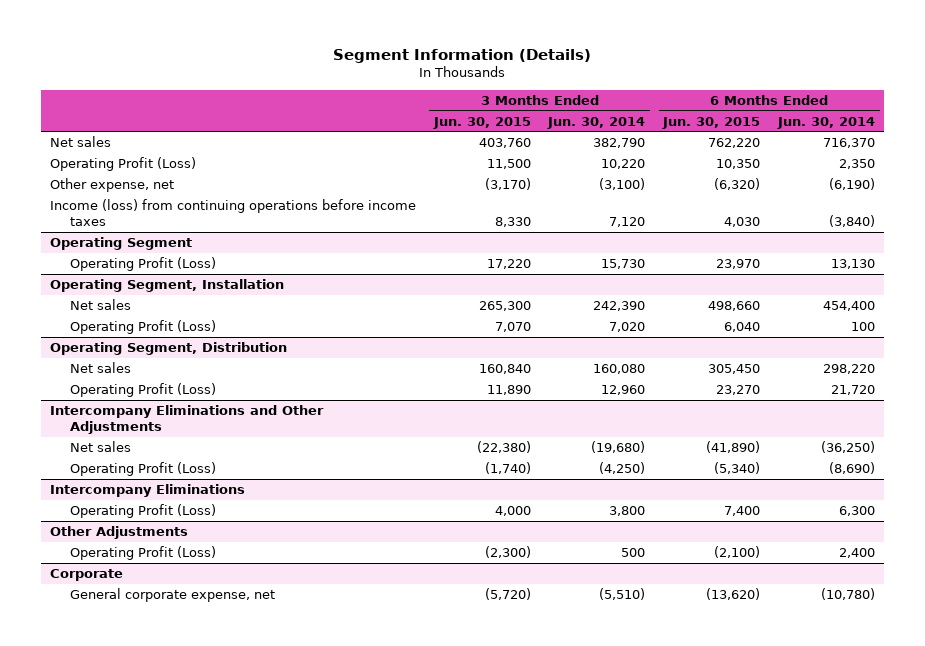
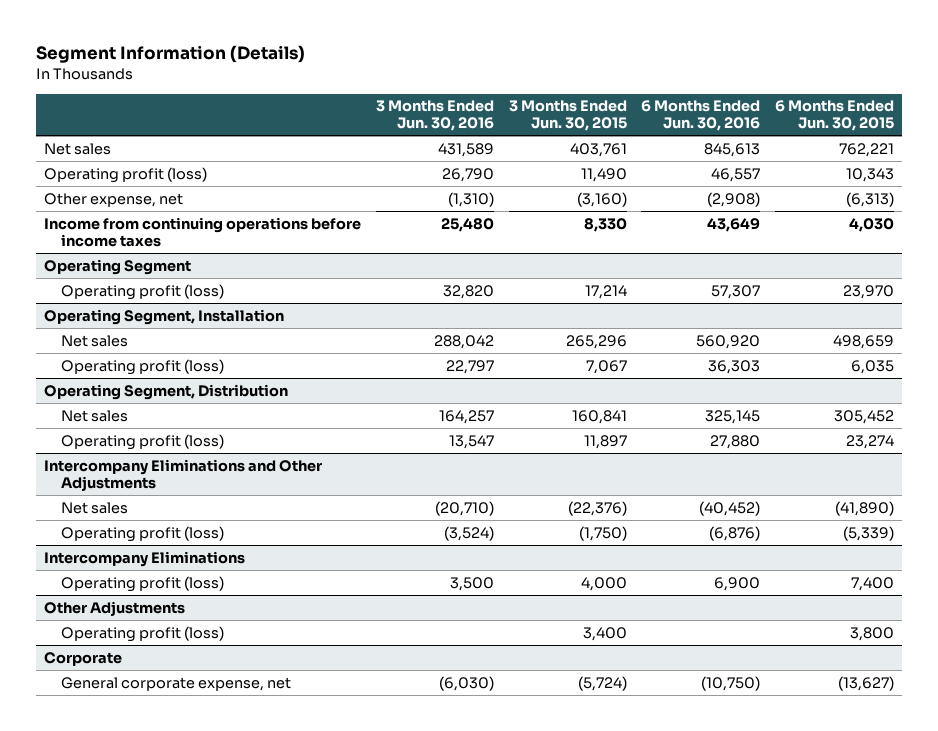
[547,116,646,129] Jun. 30, 2014 -> none
[777,116,876,129] Jun. 30, 2014 -> none
none -> [375,100,494,132] 3 Months Ended Jun. 30, 2016
none -> [641,100,761,132] 6 Months Ended Jun. 30, 2016
[478,137,531,148] 403,760 -> [569,142,627,157] 403,761
[708,137,761,148] 762,220 -> [839,142,895,157] 762,221
[49,156,196,171] Operating Profit (Loss) -> [43,166,207,183] Operating profit (loss)
[486,158,531,169] 11,500 -> [580,167,627,182] 11,490
[716,158,761,169] 10,350 -> [846,167,895,182] 10,343
[484,177,531,190] (3,170) -> [576,191,627,207] (3,160)
[714,177,761,190] (6,320) -> [846,191,895,207] (6,313)
[49,198,416,227] Income (loss) from continuing operations before income taxes -> [43,216,361,247] Income from continuing operations before income taxes
[69,256,216,271] Operating Profit (Loss) -> [60,283,224,300] Operating profit (loss)
[486,258,531,269] 17,220 -> [584,284,627,299] 17,214
[478,300,531,311] 265,300 -> [565,334,627,349] 265,296
[708,300,761,311] 498,660 -> [833,334,895,349] 498,659
[69,319,216,334] Operating Profit (Loss) -> [60,358,224,375] Operating profit (loss)
[494,321,531,332] 7,070 -> [585,359,627,374] 7,067
[724,321,761,332] 6,040 -> [851,359,895,374] 6,035
[478,363,531,374] 160,840 -> [571,409,627,424] 160,841
[708,363,761,374] 305,450 -> [834,409,895,424] 305,452
[69,382,216,397] Operating Profit (Loss) -> [60,433,224,450] Operating profit (loss)
[486,384,531,395] 11,890 -> [583,434,627,449] 11,897
[716,384,761,395] 23,270 -> [846,434,895,449] 23,274
[476,440,531,453] (22,380) -> [567,500,627,516] (22,376)
[69,461,216,476] Operating Profit (Loss) -> [60,525,224,542] Operating profit (loss)
[484,461,531,474] (1,740) -> [578,525,627,541] (1,750)
[714,461,761,474] (5,340) -> [843,525,895,541] (5,339)
[69,503,216,518] Operating Profit (Loss) -> [60,575,224,592] Operating profit (loss)
[69,545,216,560] Operating Profit (Loss) -> [60,625,224,642] Operating profit (loss)
[484,545,531,558] (2,300) -> [582,626,627,641] 3,400
[714,545,761,558] (2,100) -> [850,626,895,641] 3,800
[484,587,531,600] (5,720) -> [577,675,627,691] (5,724)
[706,587,761,600] (13,620) -> [838,675,895,691] (13,627)

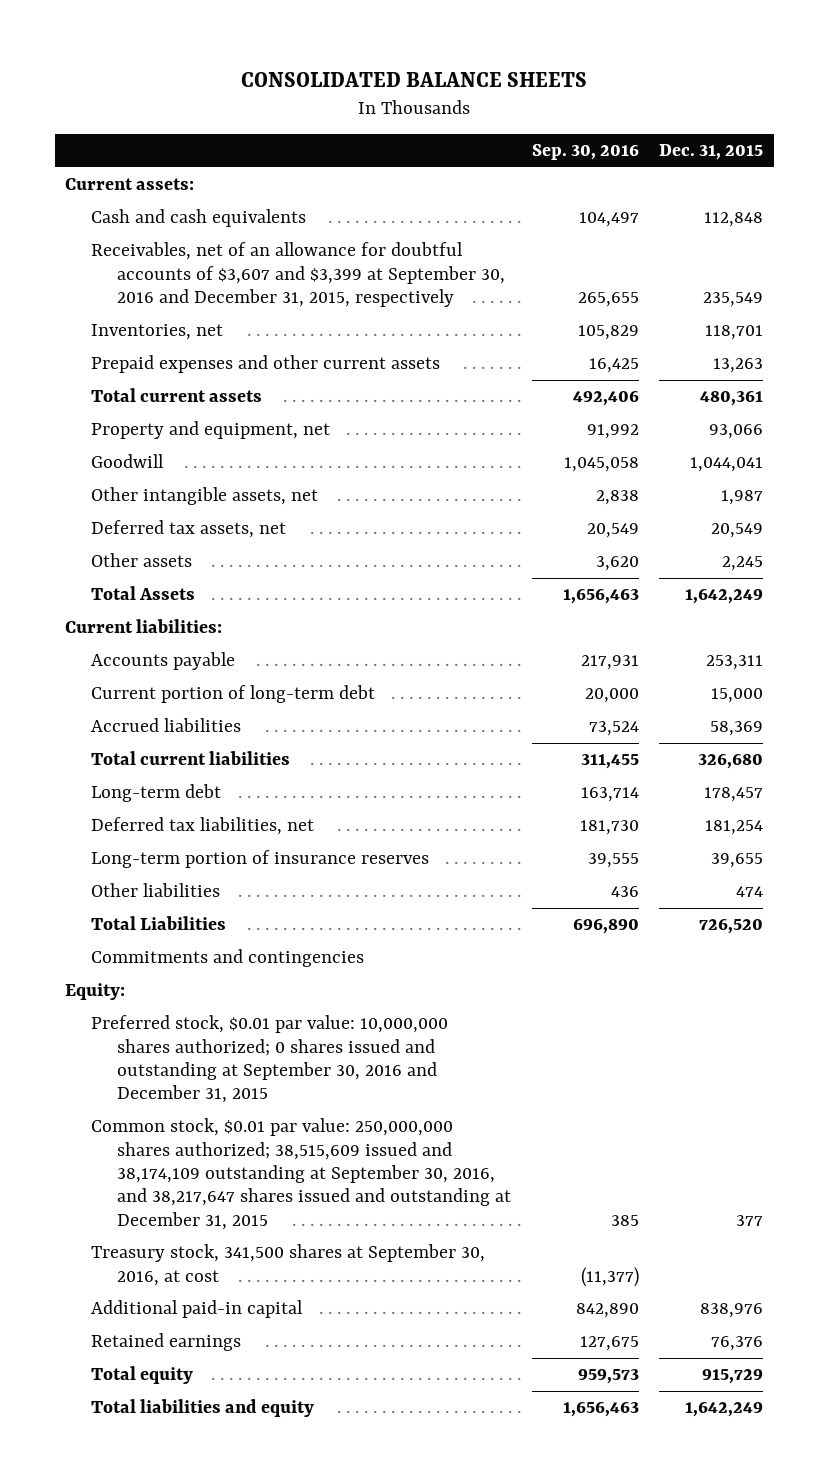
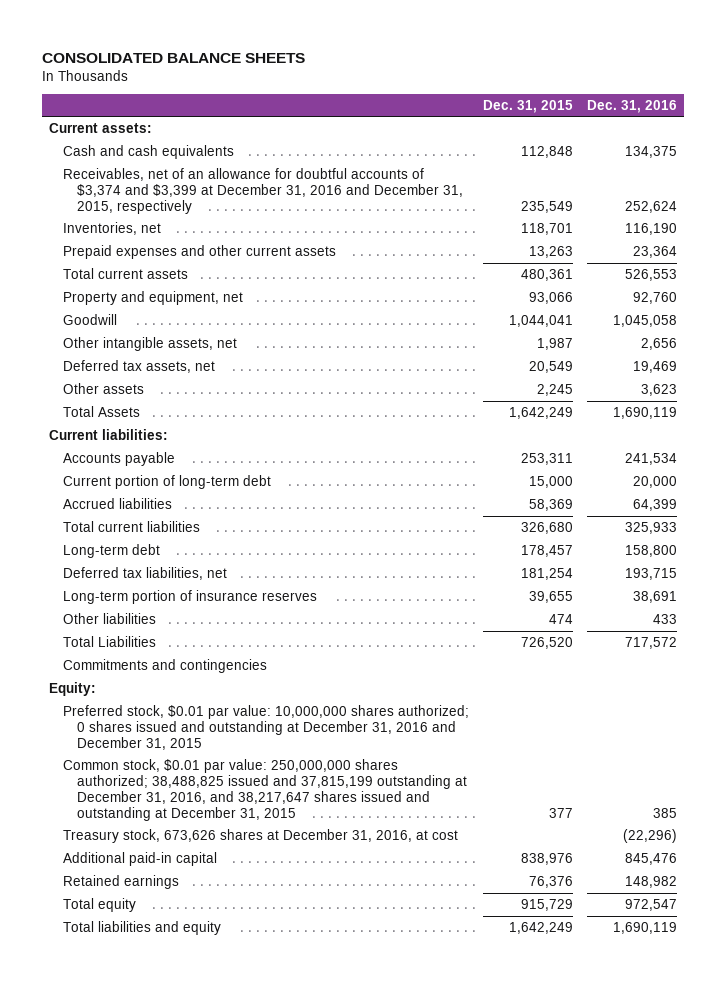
[531,144,639,161] Sep. 30, 2016 -> none
none -> [586,99,677,113] Dec. 31, 2016
[91,242,505,307] Receivables, net of an allowance for doubtful accounts of $3,607 and $3,399 at September 30, 2016 and December 31, 2015, respectively -> [62,167,463,214] Receivables, net of an allowance for doubtful accounts of $3,374 and $3,399 at December 31, 2016 and December 31, 2015, respectively
[91,1015,449,1104] Preferred stock, $0.01 par value: 10,000,000 shares authorized; 0 shares issued and outstanding at September 30, 2016 and December 31, 2015 -> [62,704,469,750] Preferred stock, $0.01 par value: 10,000,000 shares authorized; 0 shares issued and outstanding at December 31, 2016 and December 31, 2015
[91,1118,511,1230] Common stock, $0.01 par value: 250,000,000 shares authorized; 38,515,609 issued and 38,174,109 outstanding at September 30, 2016, and 38,217,647 shares issued and outstanding at December 31, 2015 -> [62,758,467,821] Common stock, $0.01 par value: 250,000,000 shares authorized; 38,488,825 issued and 37,815,199 outstanding at December 31, 2016, and 38,217,647 shares issued and outstanding at December 31, 2015
[91,1244,486,1286] Treasury stock, 341,500 shares at September 30, 2016, at cost -> [62,828,458,843] Treasury stock, 673,626 shares at December 31, 2016, at cost

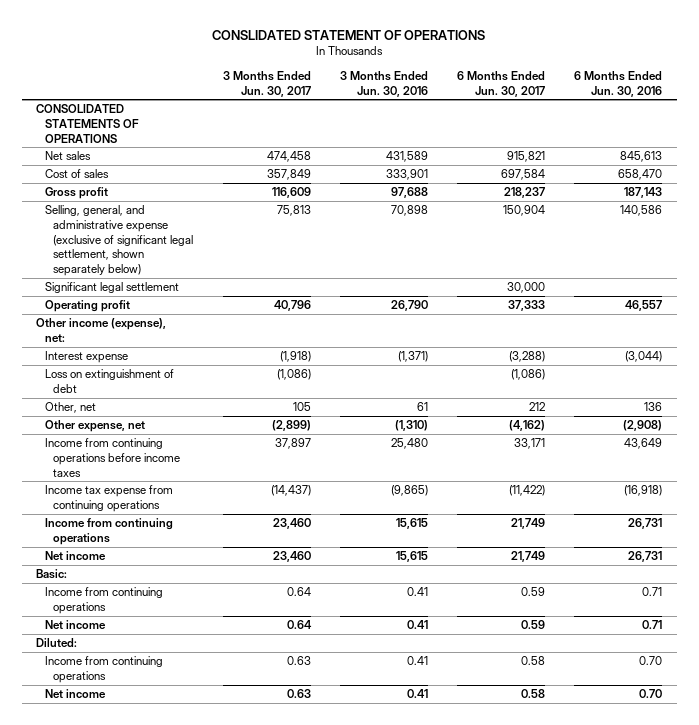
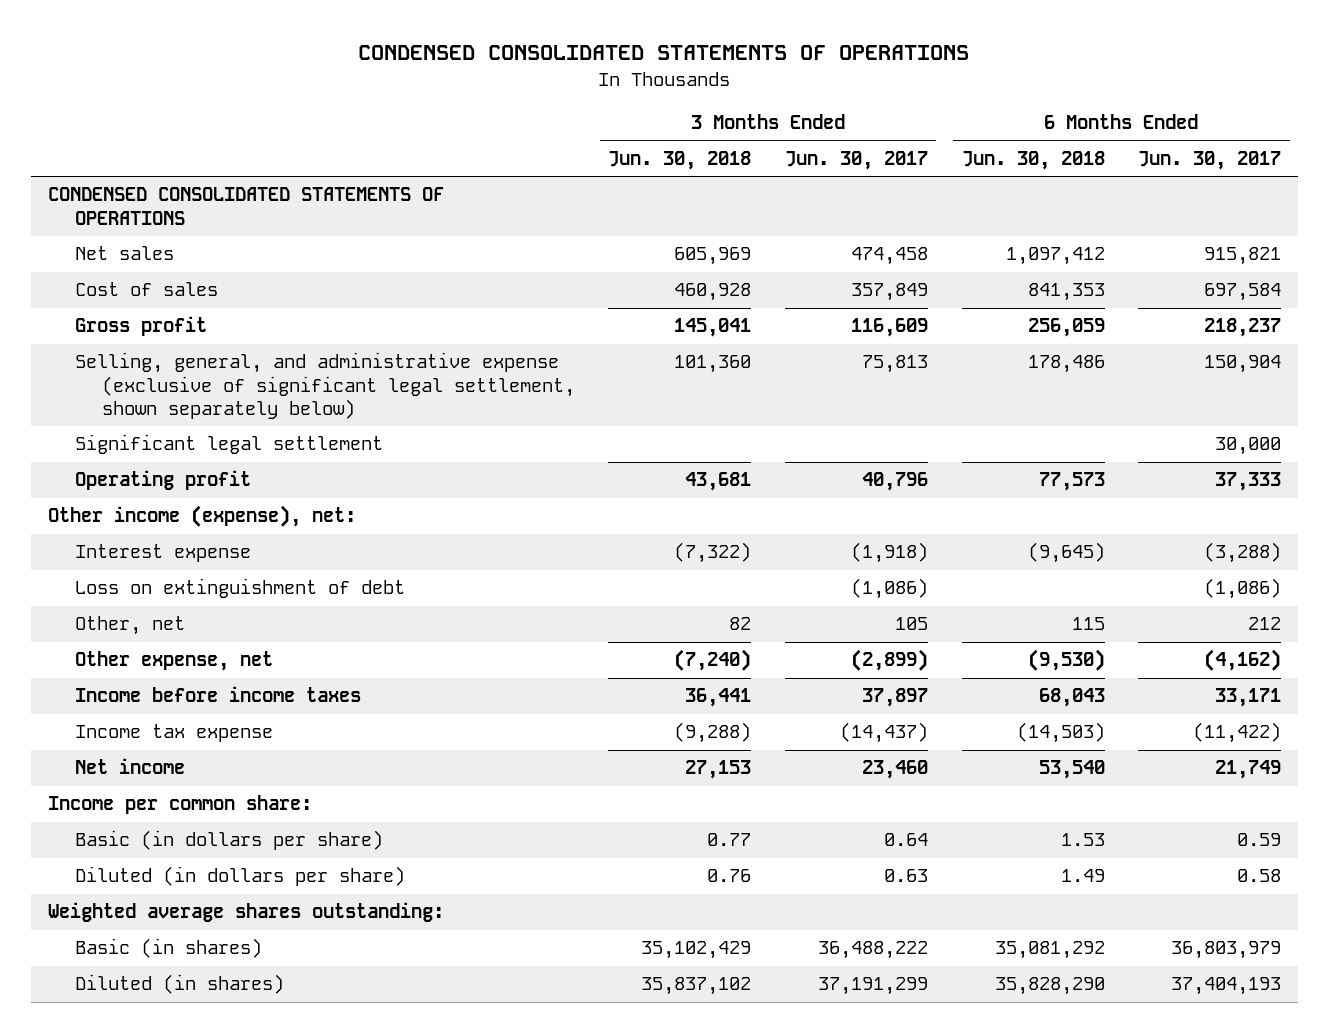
[212,29,486,40] CONSLIDATED STATEMENT OF OPERATIONS -> [358,45,970,61] CONDENSED CONSOLIDATED STATEMENTS OF OPERATIONS
[339,70,428,97] 3 Months Ended Jun. 30, 2016 -> none
[574,70,663,97] 6 Months Ended Jun. 30, 2016 -> none
none -> [608,151,752,171] Jun. 30, 2018
none -> [961,151,1105,171] Jun. 30, 2018
[36,104,139,143] CONSOLIDATED STATEMENTS OF OPERATIONS -> [47,187,444,225] CONDENSED CONSOLIDATED STATEMENTS OF OPERATIONS
[44,518,173,545] Income from continuing operations -> none
[44,438,181,477] Income from continuing operations before income taxes -> [74,686,361,703] Income before income taxes
[44,485,173,512] Income tax expense from continuing operations -> [74,724,273,743] Income tax expense
[36,569,68,580] Basic: -> none
[44,587,163,614] Income from continuing operations -> none
[36,638,78,648] Diluted: -> none
[44,656,163,683] Income from continuing operations -> none
none -> [47,795,312,815] Income per common share:
[44,620,106,630] Net income -> [74,830,383,851] Basic (in dollars per share)
[44,689,106,699] Net income -> [74,866,405,887] Diluted (in dollars per share)
none -> [47,902,444,923] Weighted average shares outstanding:
none -> [74,938,262,959] Basic (in shares)
none -> [74,974,284,995] Diluted (in shares)

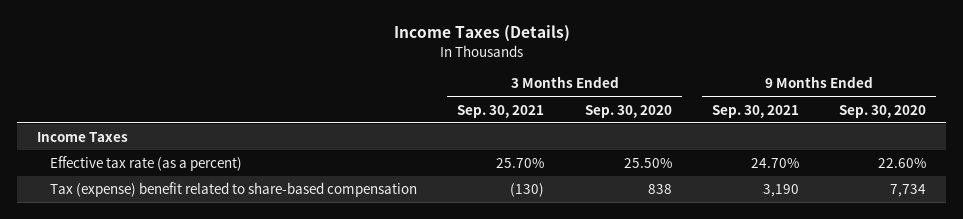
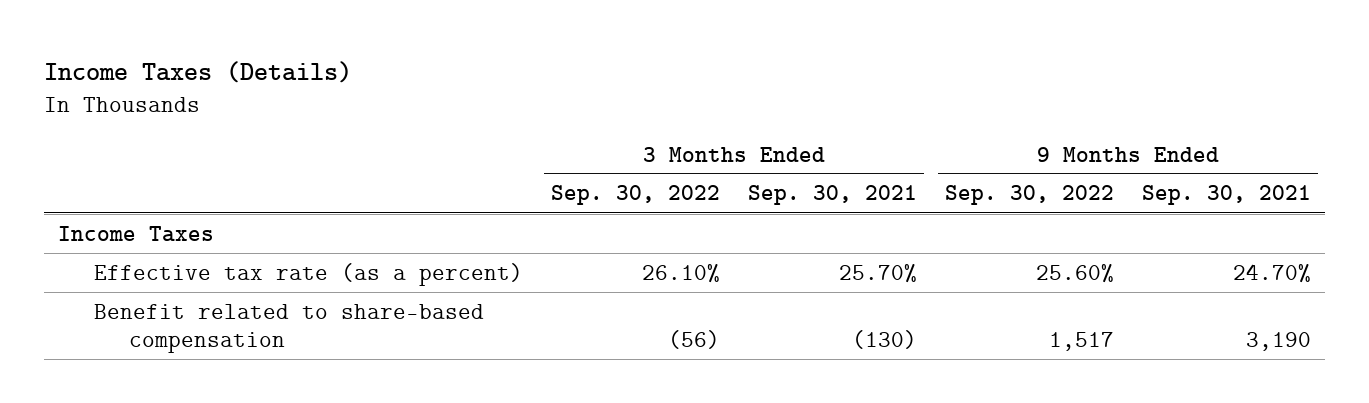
[584,104,672,118] Sep. 30, 2020 -> none
[839,104,927,118] Sep. 30, 2020 -> none
none -> [550,185,720,206] Sep. 30, 2022
none -> [944,185,1114,206] Sep. 30, 2022
[50,182,418,198] Tax (expense) benefit related to share-based compensation -> [93,303,484,353] Benefit related to share-based compensation

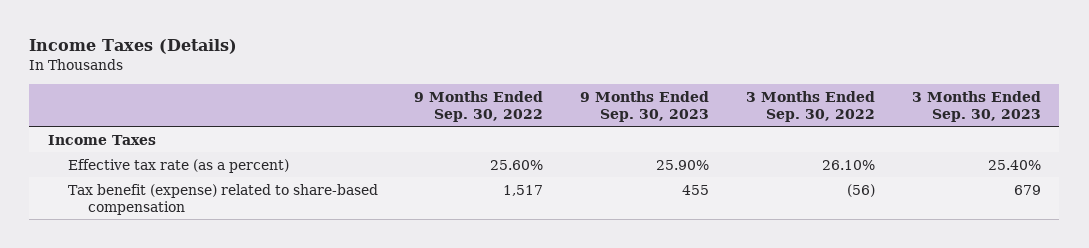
[747,185,917,206] Sep. 30, 2021 -> none
[1142,185,1312,206] Sep. 30, 2021 -> none
none -> [580,90,710,122] 9 Months Ended Sep. 30, 2023
none -> [911,90,1041,122] 3 Months Ended Sep. 30, 2023
[93,303,484,353] Benefit related to share-based compensation -> [67,183,378,215] Tax benefit (expense) related to share-based compensation

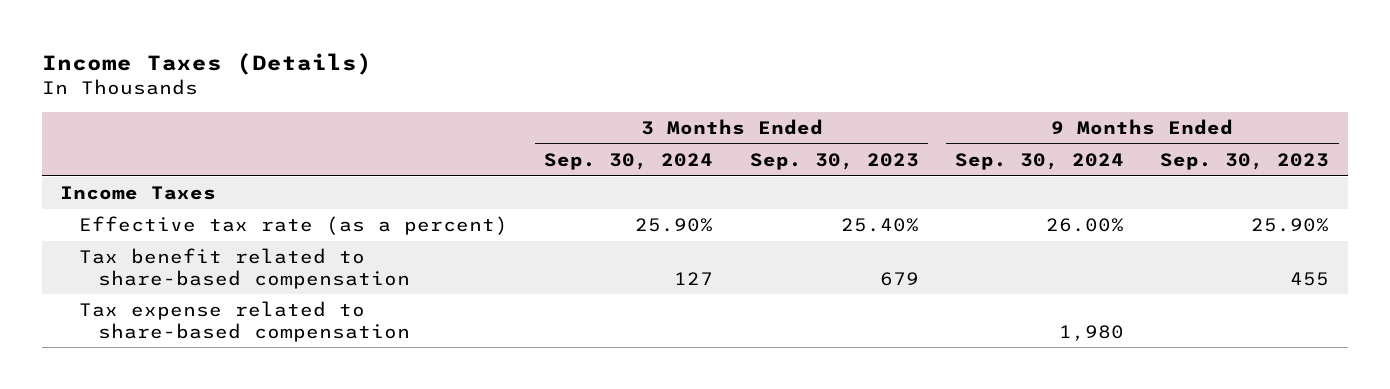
[414,90,544,122] 9 Months Ended Sep. 30, 2022 -> none
[746,90,876,122] 3 Months Ended Sep. 30, 2022 -> none
none -> [544,152,714,170] Sep. 30, 2024
none -> [955,152,1125,170] Sep. 30, 2024
[67,183,378,215] Tax benefit (expense) related to share-based compensation -> [79,248,410,289] Tax benefit related to share-based compensation
none -> [79,301,410,342] Tax expense related to share-based compensation

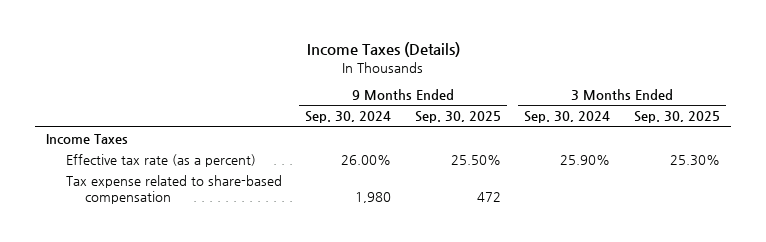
[749,152,919,170] Sep. 30, 2023 -> none
[1160,152,1330,170] Sep. 30, 2023 -> none
none -> [414,111,501,124] Sep. 30, 2025
none -> [633,111,720,124] Sep. 30, 2025
[79,248,410,289] Tax benefit related to share-based compensation -> none

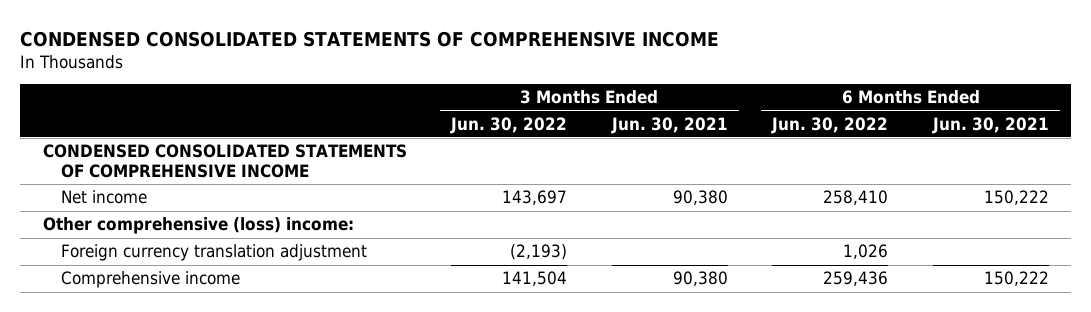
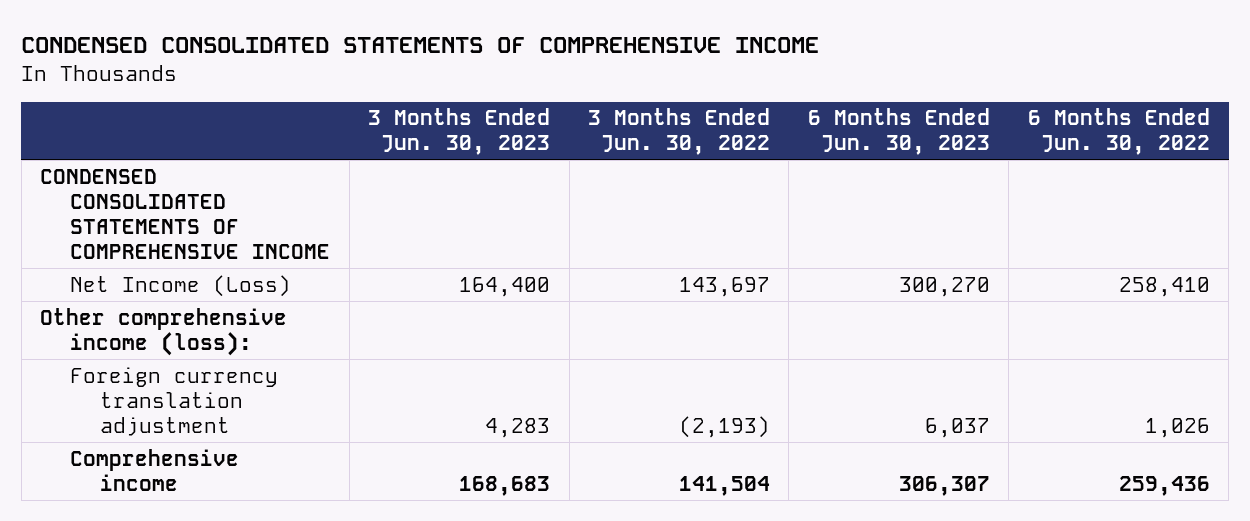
[610,116,728,134] Jun. 30, 2021 -> none
[931,116,1049,134] Jun. 30, 2021 -> none
none -> [368,108,551,156] 3 Months Ended Jun. 30, 2023
none -> [807,108,990,156] 6 Months Ended Jun. 30, 2023
[61,190,148,205] Net income -> [70,274,292,297] Net Income (Loss)
[42,217,354,235] Other comprehensive (loss) income: -> [40,307,288,356] Other comprehensive income (loss):

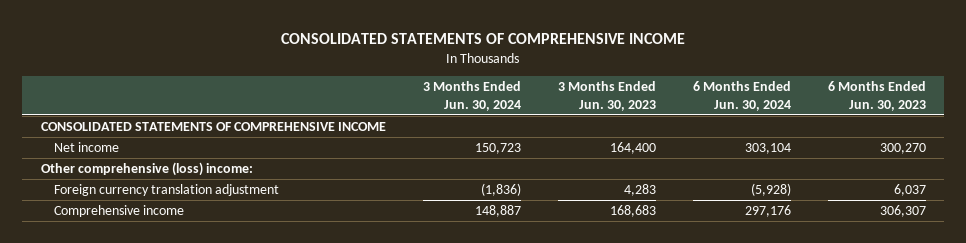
[21,37,820,54] CONDENSED CONSOLIDATED STATEMENTS OF COMPREHENSIVE INCOME -> [281,32,686,44] CONSOLIDATED STATEMENTS OF COMPREHENSIVE INCOME
[588,108,771,156] 3 Months Ended Jun. 30, 2022 -> none
[1027,108,1210,156] 6 Months Ended Jun. 30, 2022 -> none
none -> [422,81,521,111] 3 Months Ended Jun. 30, 2024
none -> [692,81,791,111] 6 Months Ended Jun. 30, 2024
[40,168,331,259] CONDENSED CONSOLIDATED STATEMENTS OF COMPREHENSIVE INCOME -> [40,121,386,131] CONSOLIDATED STATEMENTS OF COMPREHENSIVE INCOME
[70,274,292,297] Net Income (Loss) -> [54,141,120,152] Net income
[40,307,288,356] Other comprehensive income (loss): -> [40,161,253,176] Other comprehensive (loss) income:

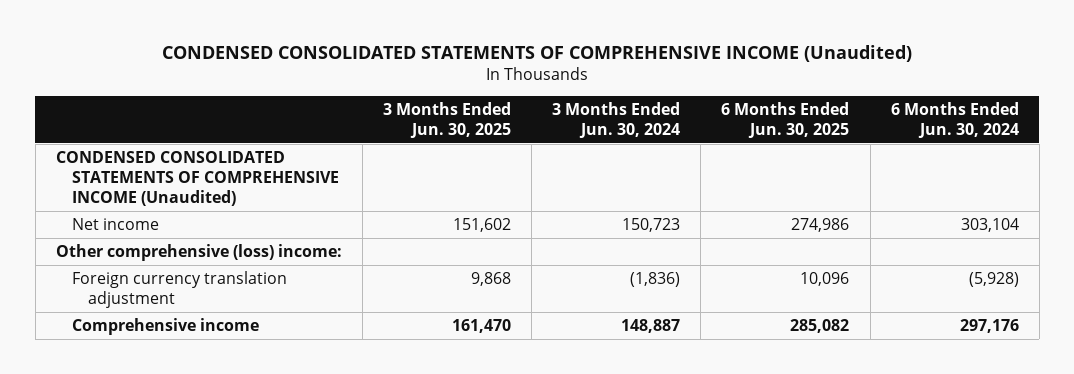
[281,32,686,44] CONSOLIDATED STATEMENTS OF COMPREHENSIVE INCOME -> [162,45,913,63] CONDENSED CONSOLIDATED STATEMENTS OF COMPREHENSIVE INCOME (Unaudited)
[557,81,656,111] 3 Months Ended Jun. 30, 2023 -> none
[827,81,926,111] 6 Months Ended Jun. 30, 2023 -> none
none -> [383,101,512,138] 3 Months Ended Jun. 30, 2025
none -> [721,101,850,138] 6 Months Ended Jun. 30, 2025
[40,121,386,131] CONSOLIDATED STATEMENTS OF COMPREHENSIVE INCOME -> [55,150,339,206] CONDENSED CONSOLIDATED STATEMENTS OF COMPREHENSIVE INCOME (Unaudited)

